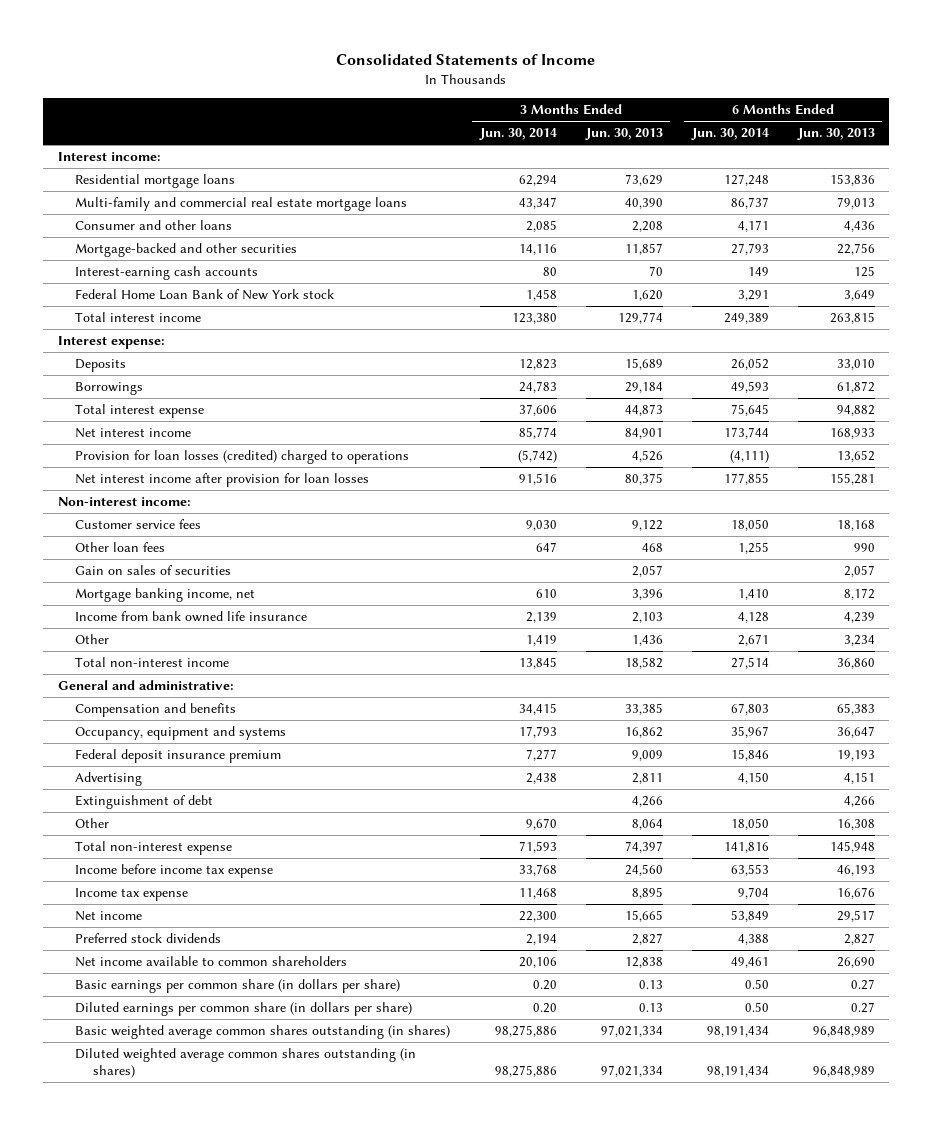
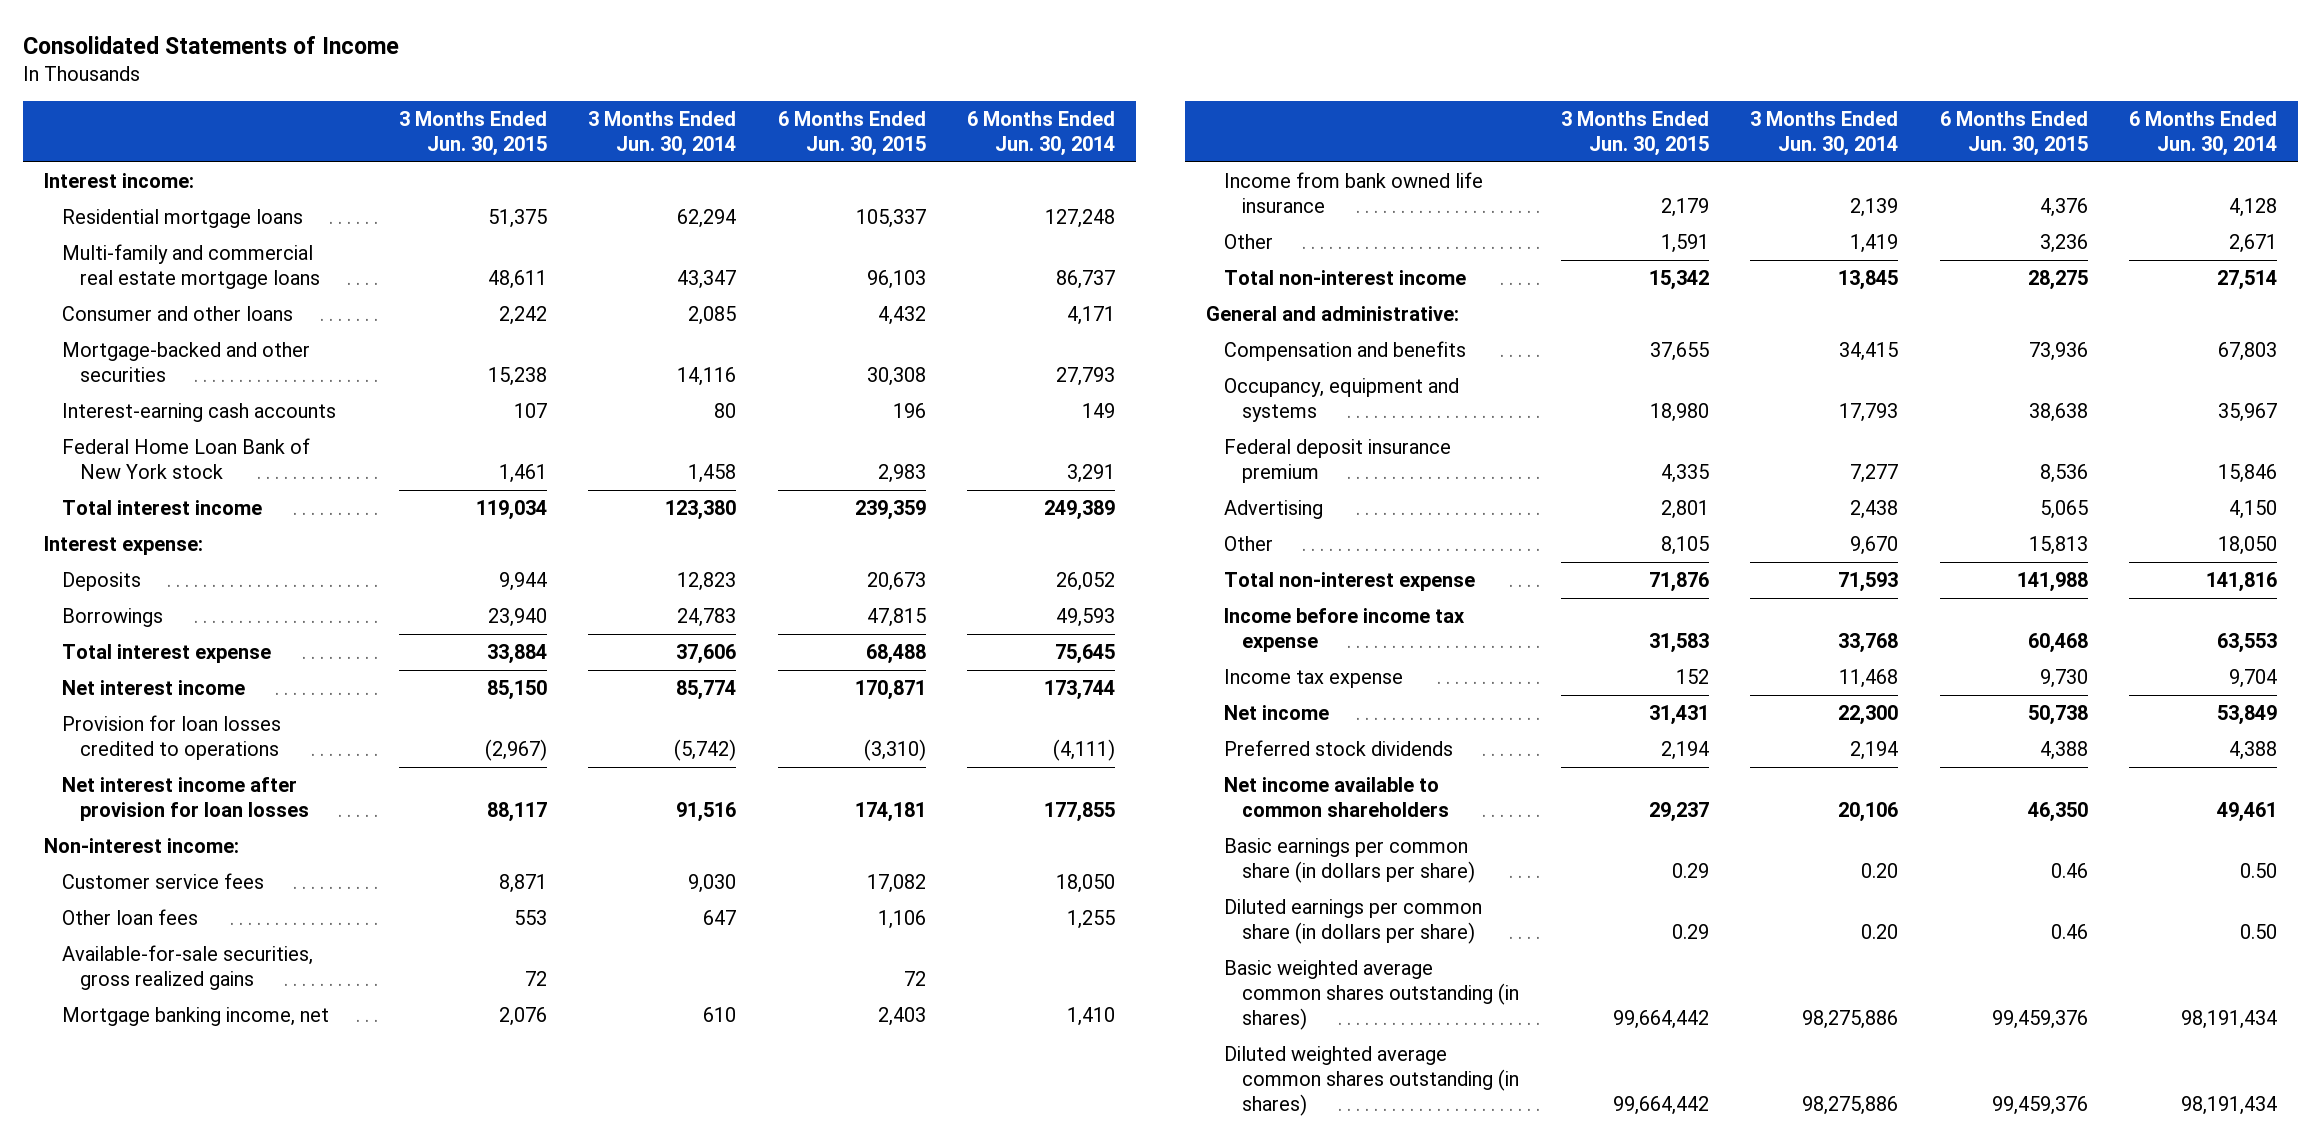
[584,128,663,141] Jun. 30, 2013 -> none
[796,128,875,141] Jun. 30, 2013 -> none
none -> [398,111,547,156] 3 Months Ended Jun. 30, 2015
none -> [777,111,926,156] 6 Months Ended Jun. 30, 2015
[75,450,410,465] Provision for loan losses (credited) charged to operations -> [62,715,282,760] Provision for loan losses credited to operations
[75,565,232,576] Gain on sales of securities -> [62,945,314,990] Available-for-sale securities, gross realized gains
[75,795,214,810] Extinguishment of debt -> none

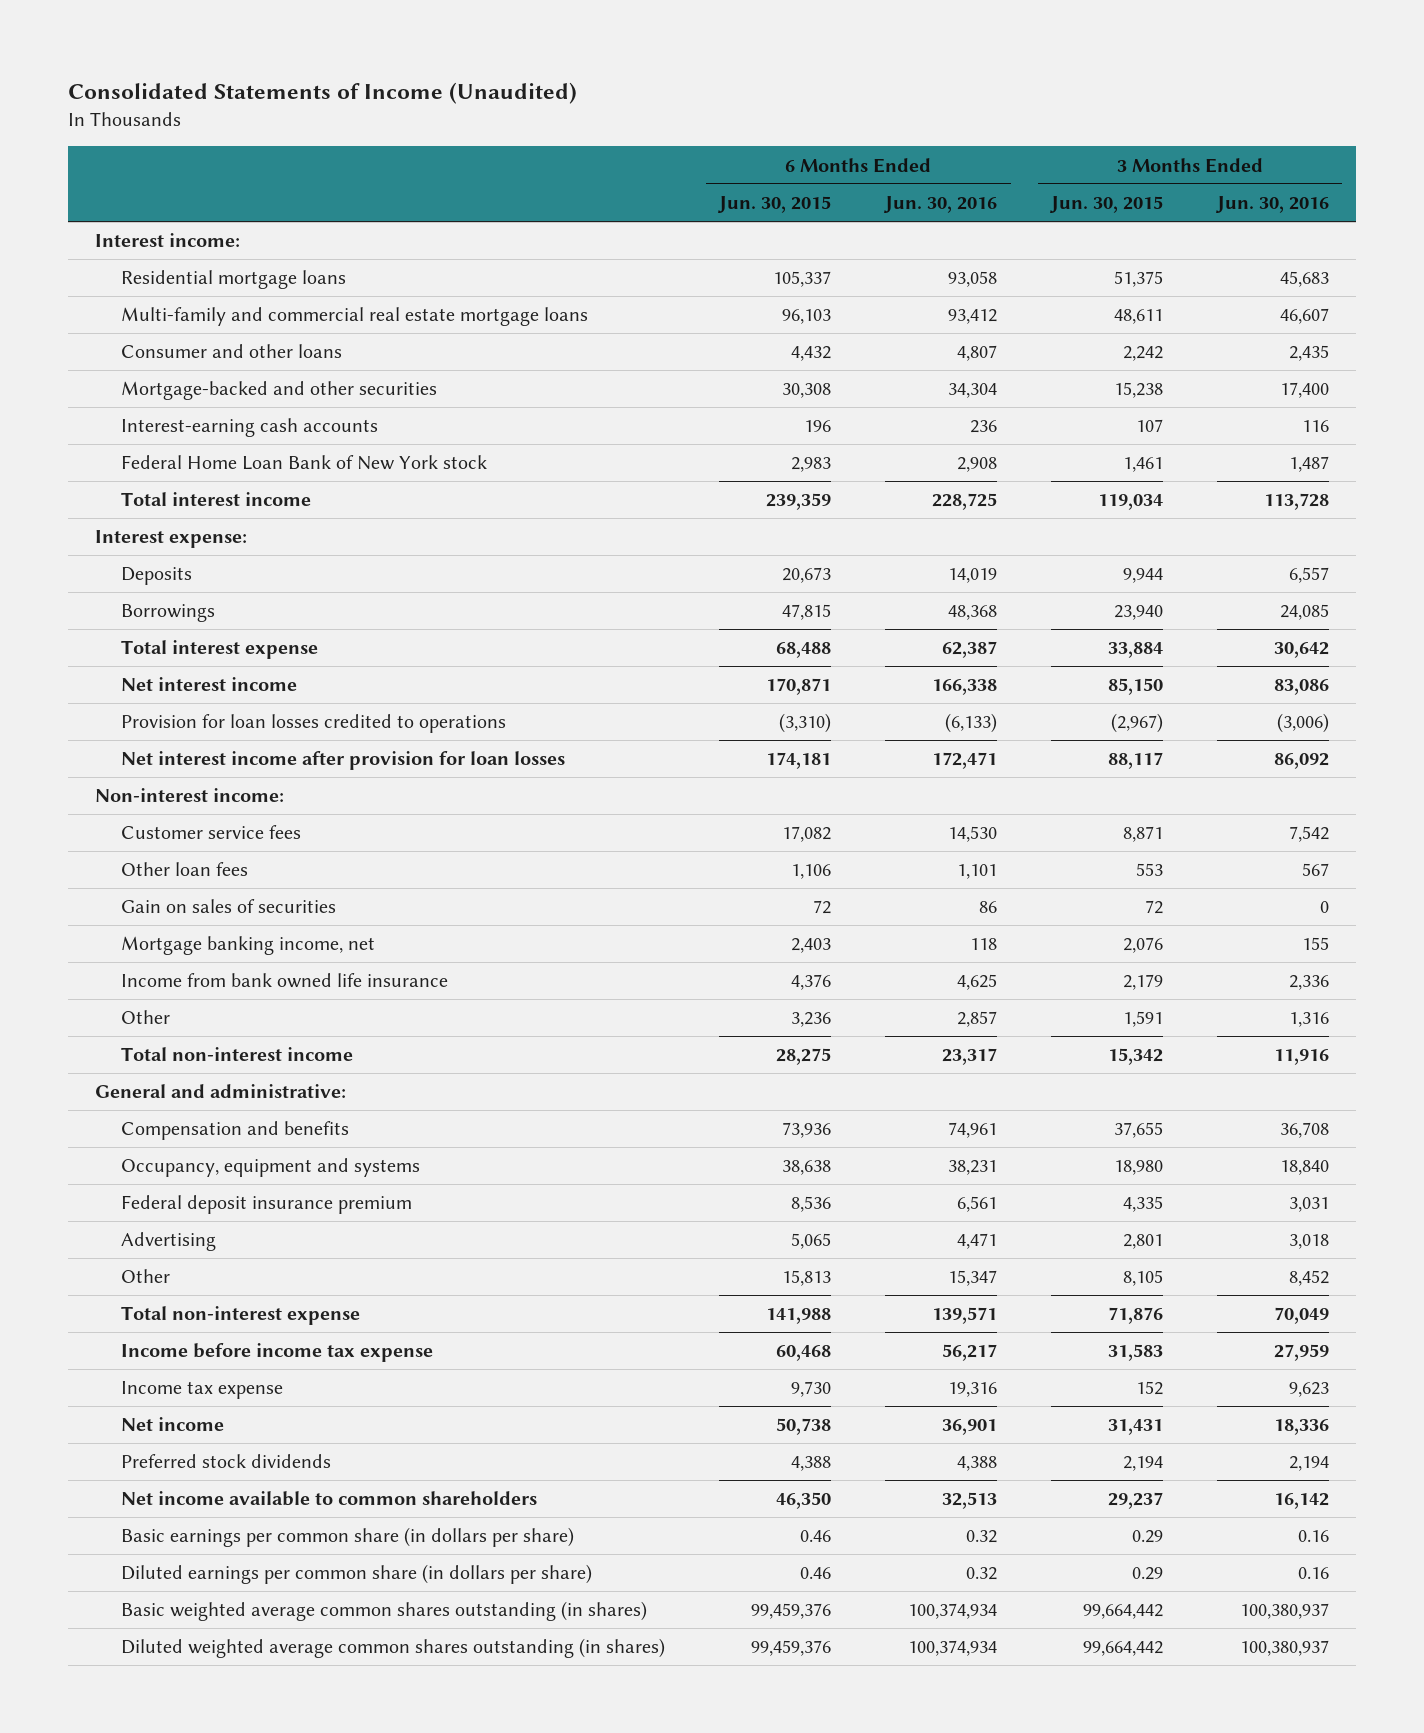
[23,36,400,55] Consolidated Statements of Income -> [68,82,578,105] Consolidated Statements of Income (Unaudited)
[588,111,737,156] 3 Months Ended Jun. 30, 2014 -> none
[967,111,1116,156] 6 Months Ended Jun. 30, 2014 -> none
none -> [883,195,998,213] Jun. 30, 2016
none -> [1214,195,1329,213] Jun. 30, 2016
[62,945,314,990] Available-for-sale securities, gross realized gains -> [121,899,337,914] Gain on sales of securities

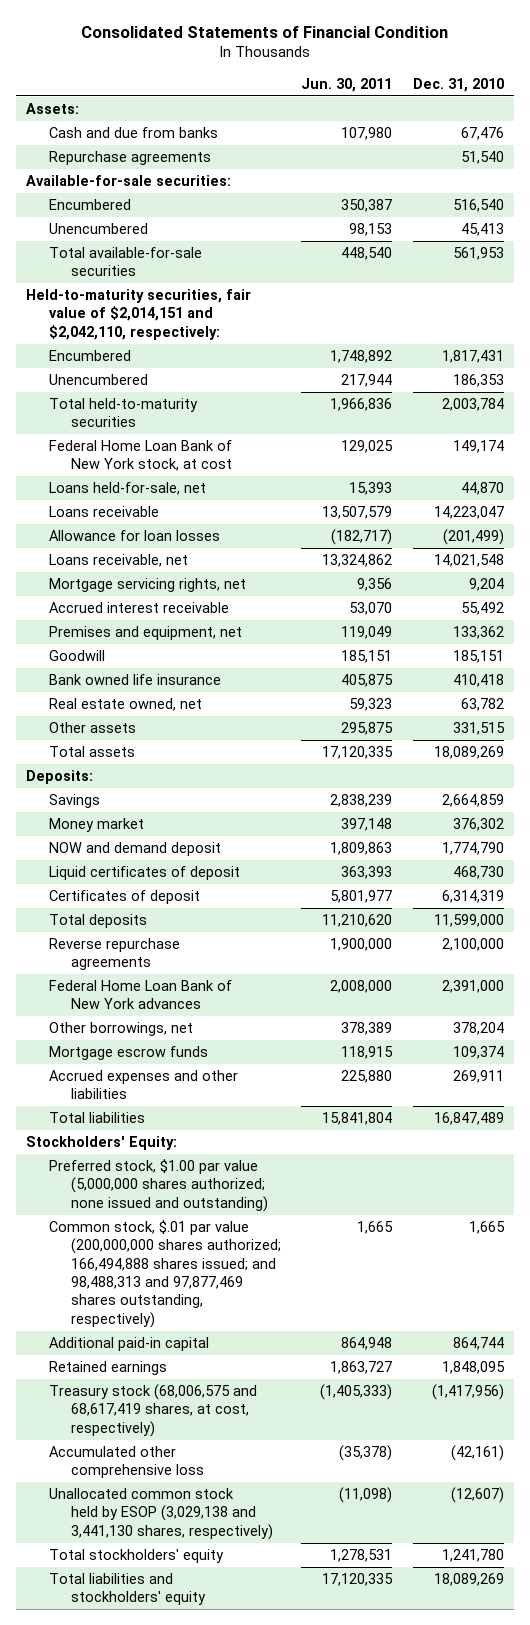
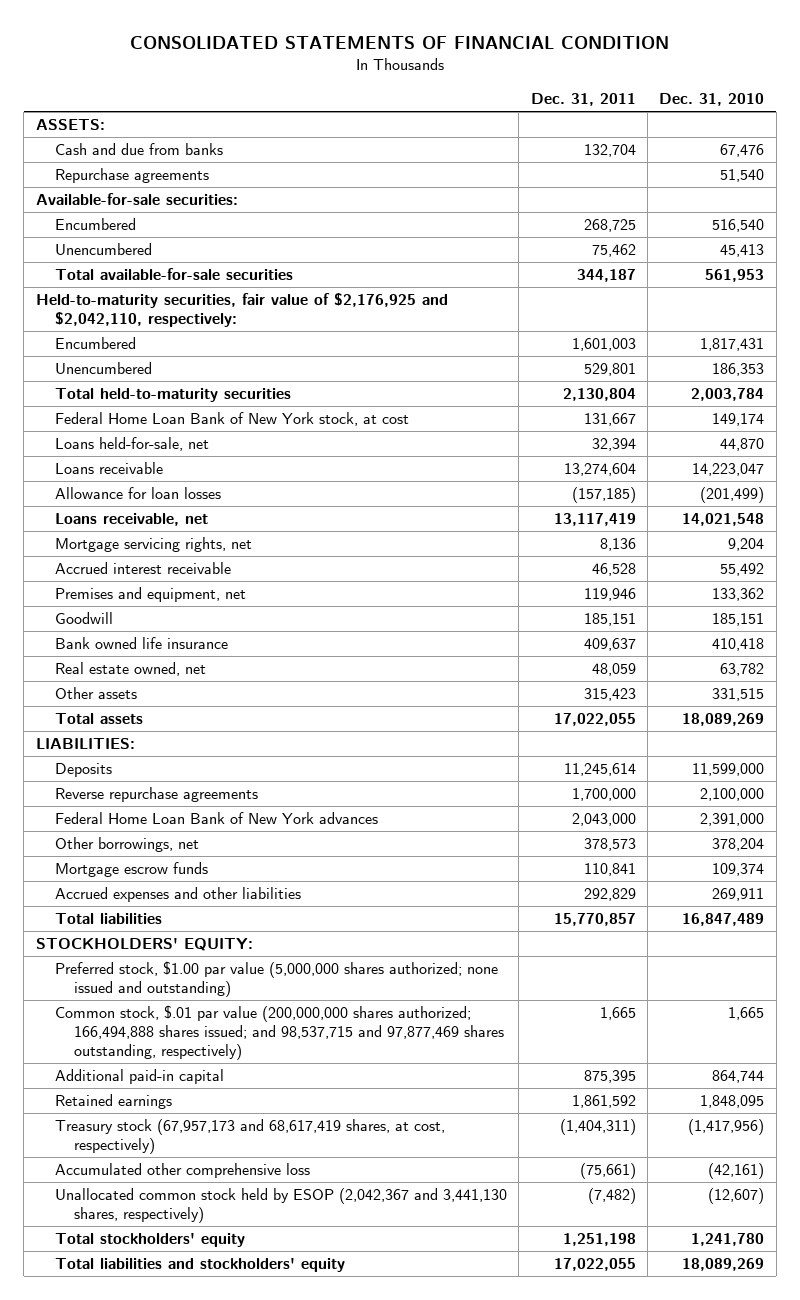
[81,26,449,39] Consolidated Statements of Financial Condition -> [130,35,670,49] CONSOLIDATED STATEMENTS OF FINANCIAL CONDITION
[301,77,393,92] Jun. 30, 2011 -> none
none -> [530,92,636,106] Dec. 31, 2011
[26,103,80,115] Assets: -> [35,119,105,131] ASSETS:
[26,289,252,340] Held-to-maturity securities, fair value of $2,014,151 and $2,042,110, respectively: -> [35,293,448,327] Held-to-maturity securities, fair value of $2,176,925 and $2,042,110, respectively:
[26,770,94,785] Deposits: -> none
[48,794,100,809] Savings -> none
[48,818,144,833] Money market -> none
[48,842,221,857] NOW and demand deposit -> none
[48,866,240,881] Liquid certificates of deposit -> none
[48,890,200,905] Certificates of deposit -> none
none -> [35,738,135,750] LIABILITIES:
[48,914,147,929] Total deposits -> [54,763,112,778] Deposits
[26,1136,178,1151] Stockholders' Equity: -> [35,938,253,952] STOCKHOLDERS' EQUITY:
[48,1220,281,1328] Common stock, $.01 par value (200,000,000 shares authorized; 166,494,888 shares issued; and 98,488,313 and 97,877,469 shares outstanding, respectively) -> [54,1005,504,1060] Common stock, $.01 par value (200,000,000 shares authorized; 166,494,888 shares issued; and 98,537,715 and 97,877,469 shares outstanding, respectively)
[48,1384,257,1437] Treasury stock (68,006,575 and 68,617,419 shares, at cost, respectively) -> [54,1119,445,1154] Treasury stock (67,957,173 and 68,617,419 shares, at cost, respectively)
[48,1488,273,1540] Unallocated common stock held by ESOP (3,029,138 and 3,441,130 shares, respectively) -> [54,1188,507,1223] Unallocated common stock held by ESOP (2,042,367 and 3,441,130 shares, respectively)

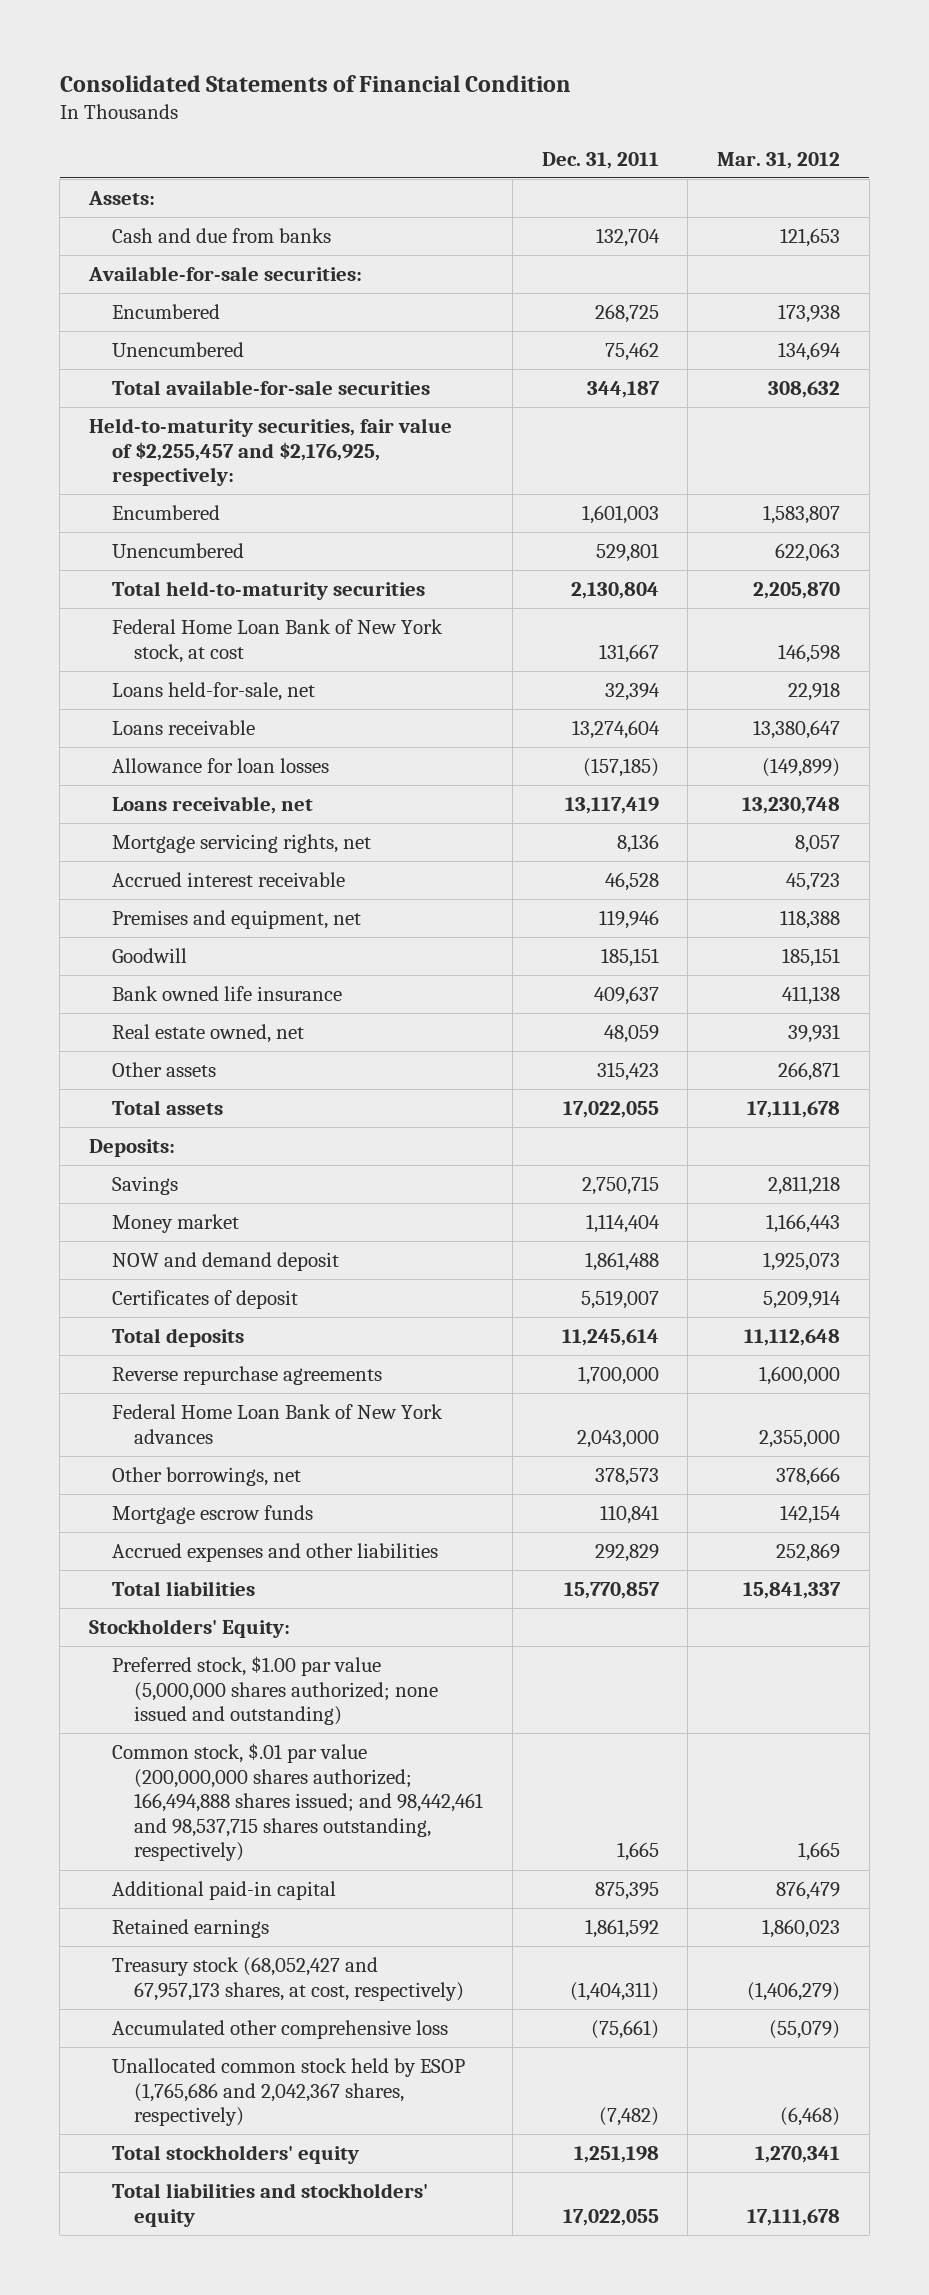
[130,35,670,49] CONSOLIDATED STATEMENTS OF FINANCIAL CONDITION -> [59,74,571,92] Consolidated Statements of Financial Condition
[659,92,765,106] Dec. 31, 2010 -> none
none -> [717,151,841,169] Mar. 31, 2012
[35,119,105,131] ASSETS: -> [88,191,156,206] Assets:
[54,168,209,184] Repurchase agreements -> none
[35,293,448,327] Held-to-maturity securities, fair value of $2,176,925 and $2,042,110, respectively: -> [89,418,453,487] Held-to-maturity securities, fair value of $2,255,457 and $2,176,925, respectively:
[35,738,135,750] LIABILITIES: -> none
none -> [89,1139,176,1158] Deposits:
none -> [111,1176,178,1196] Savings
none -> [111,1214,239,1234] Money market
none -> [111,1252,339,1272] NOW and demand deposit
none -> [111,1290,298,1310] Certificates of deposit
[54,763,112,778] Deposits -> [111,1328,244,1348] Total deposits
[35,938,253,952] STOCKHOLDERS' EQUITY: -> [89,1619,291,1639] Stockholders' Equity:
[54,1005,504,1060] Common stock, $.01 par value (200,000,000 shares authorized; 166,494,888 shares issued; and 98,537,715 and 97,877,469 shares outstanding, respectively) -> [111,1743,484,1862] Common stock, $.01 par value (200,000,000 shares authorized; 166,494,888 shares issued; and 98,442,461 and 98,537,715 shares outstanding, respectively)
[54,1119,445,1154] Treasury stock (67,957,173 and 68,617,419 shares, at cost, respectively) -> [111,1957,465,2001] Treasury stock (68,052,427 and 67,957,173 shares, at cost, respectively)
[54,1188,507,1223] Unallocated common stock held by ESOP (2,042,367 and 3,441,130 shares, respectively) -> [111,2058,465,2127] Unallocated common stock held by ESOP (1,765,686 and 2,042,367 shares, respectively)

